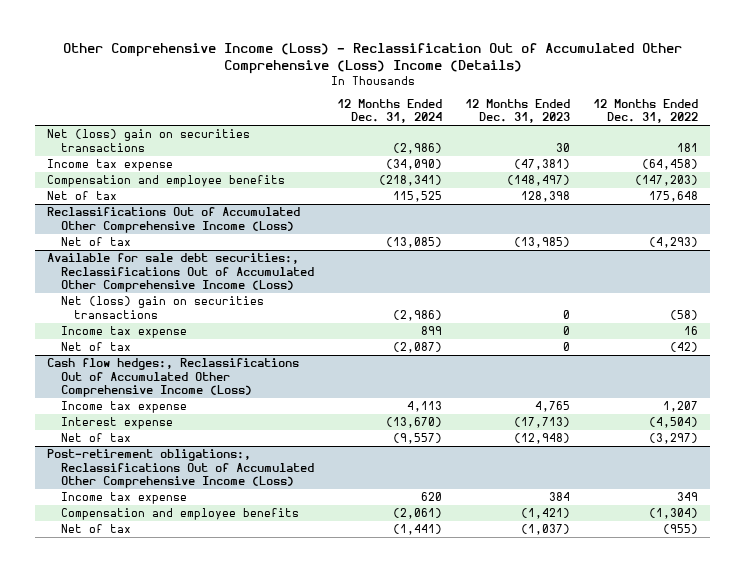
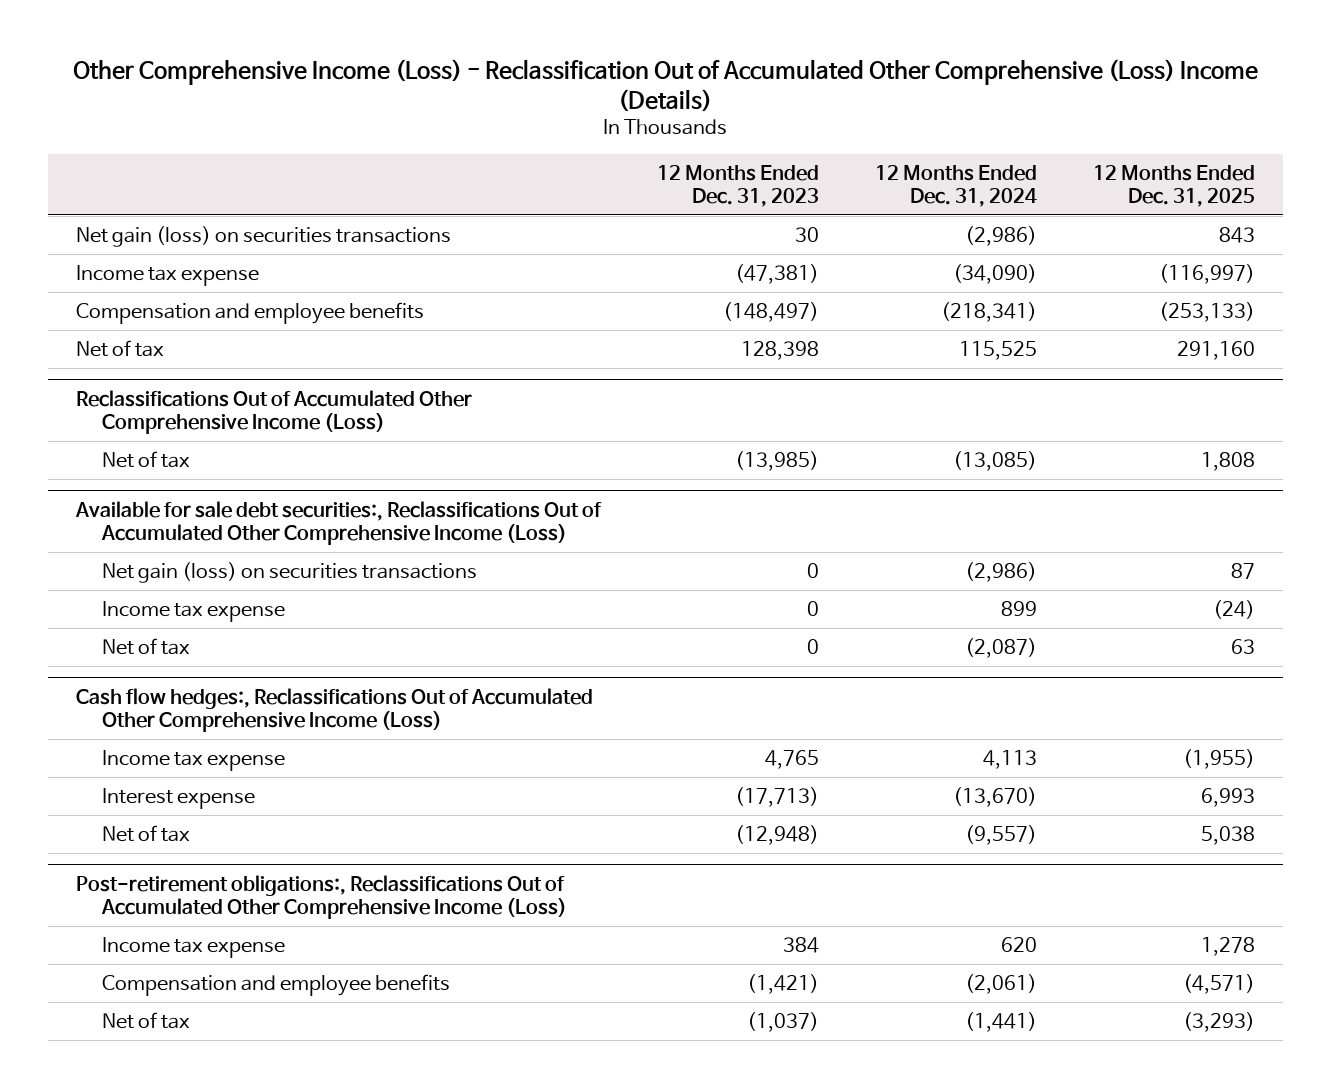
[593,99,699,124] 12 Months Ended Dec. 31, 2022 -> none
none -> [1093,164,1256,207] 12 Months Ended Dec. 31, 2025
[46,129,250,152] Net (loss) gain on securities transactions -> [75,225,451,247] Net gain (loss) on securities transactions
[60,296,264,319] Net (loss) gain on securities transactions -> [102,561,478,583] Net gain (loss) on securities transactions

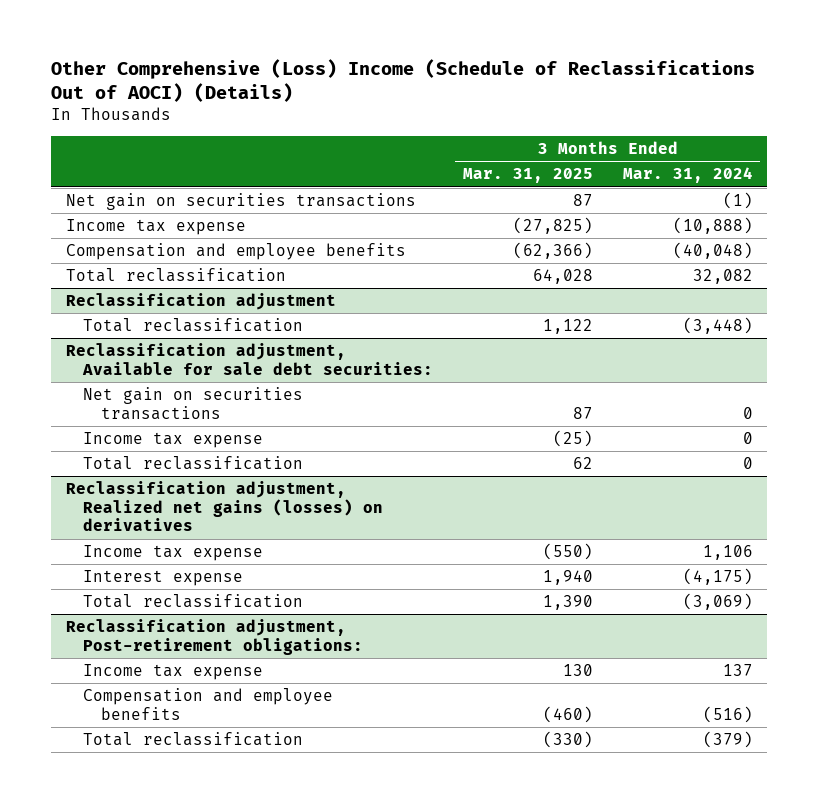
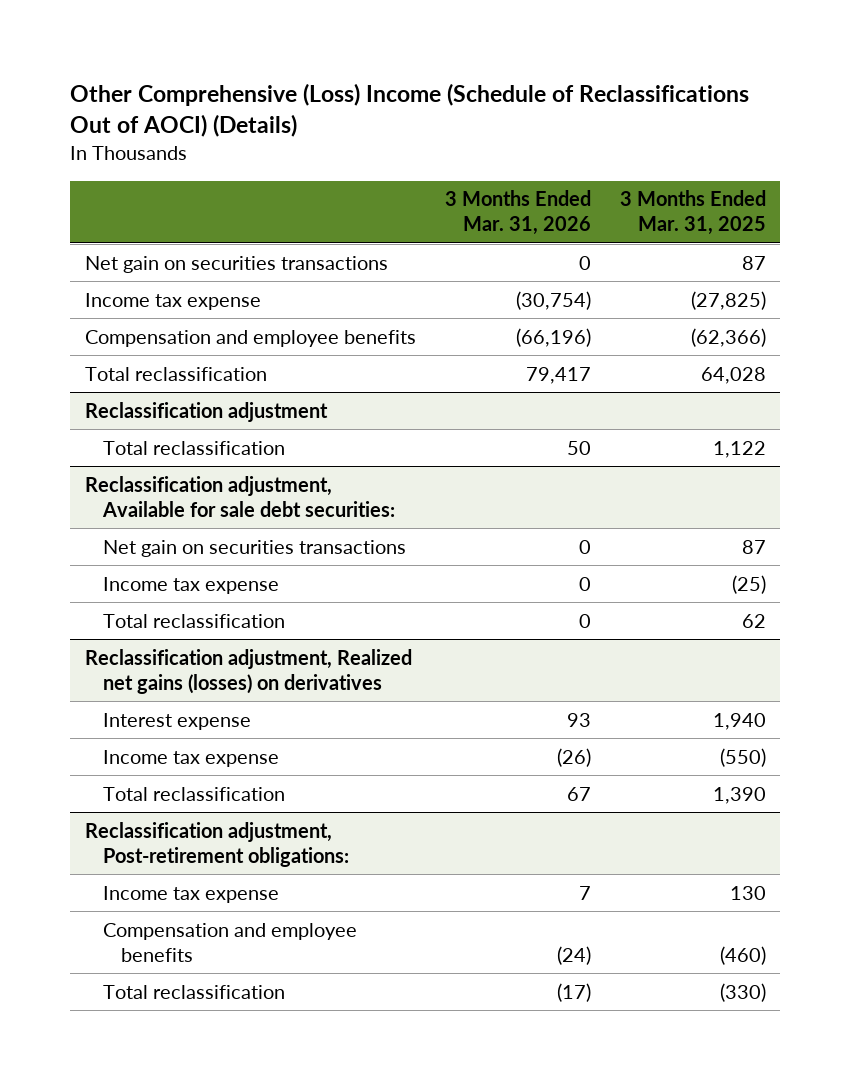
[622,167,753,184] Mar. 31, 2024 -> none
none -> [444,190,591,236] 3 Months Ended Mar. 31, 2026
[83,545,264,562] Income tax expense -> [103,749,280,767] Income tax expense

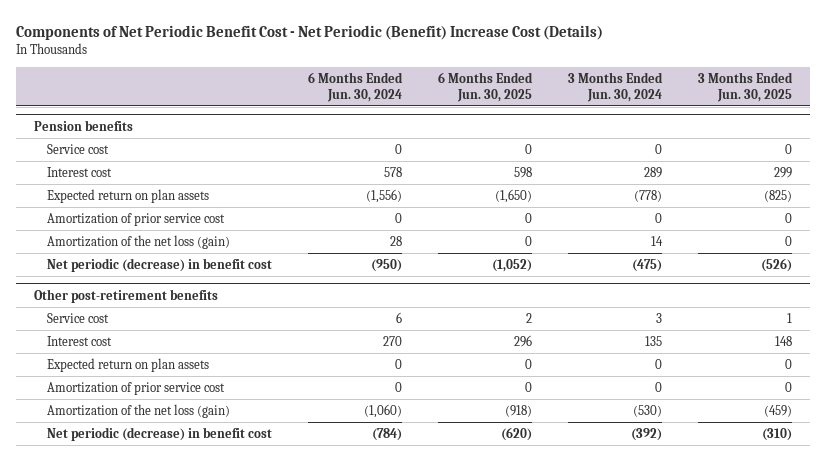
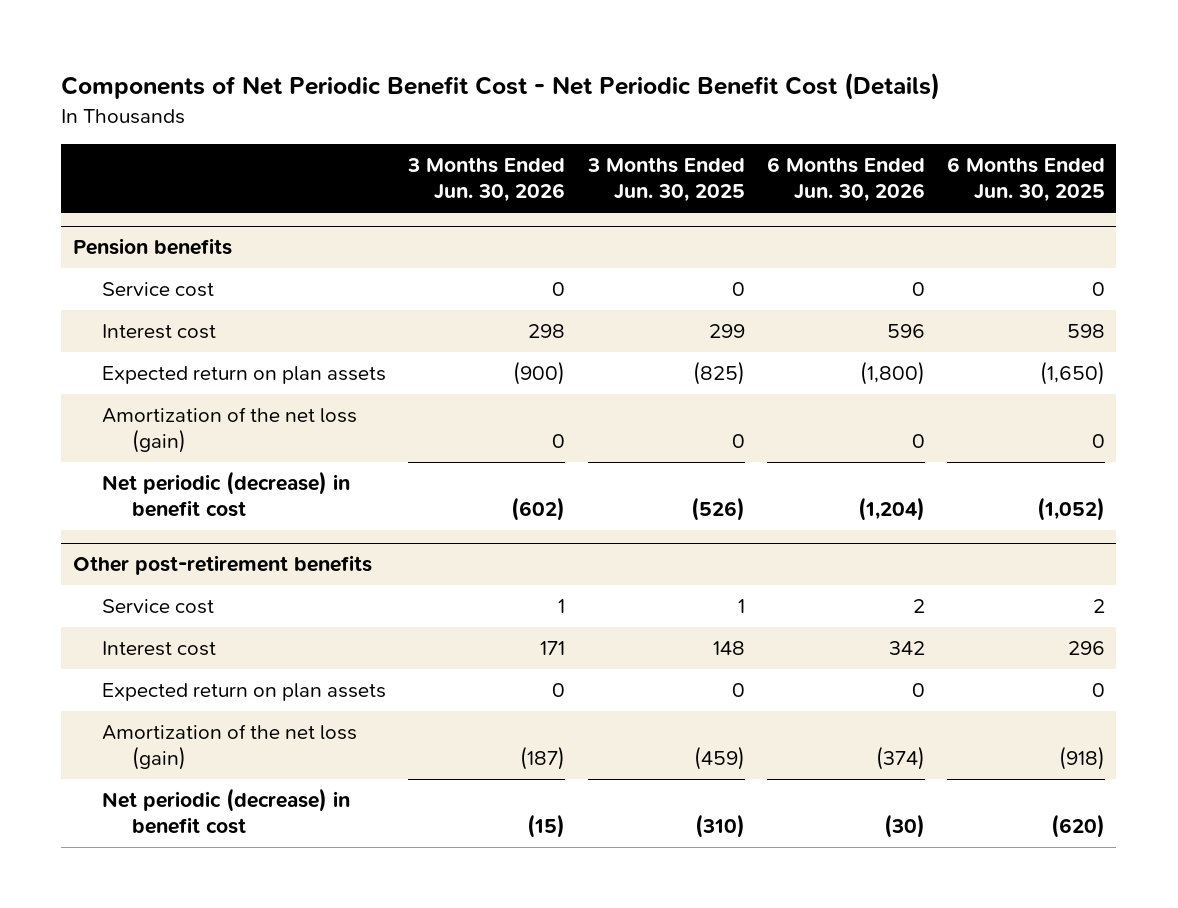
[16,24,604,40] Components of Net Periodic Benefit Cost - Net Periodic (Benefit) Increase Cost (Details) -> [61,72,941,101] Components of Net Periodic Benefit Cost - Net Periodic Benefit Cost (Details)
[308,72,404,102] 6 Months Ended Jun. 30, 2024 -> none
[568,72,664,102] 3 Months Ended Jun. 30, 2024 -> none
none -> [407,157,566,203] 3 Months Ended Jun. 30, 2026
none -> [766,157,925,203] 6 Months Ended Jun. 30, 2026
[47,212,226,226] Amortization of prior service cost -> none
[47,381,226,395] Amortization of prior service cost -> none

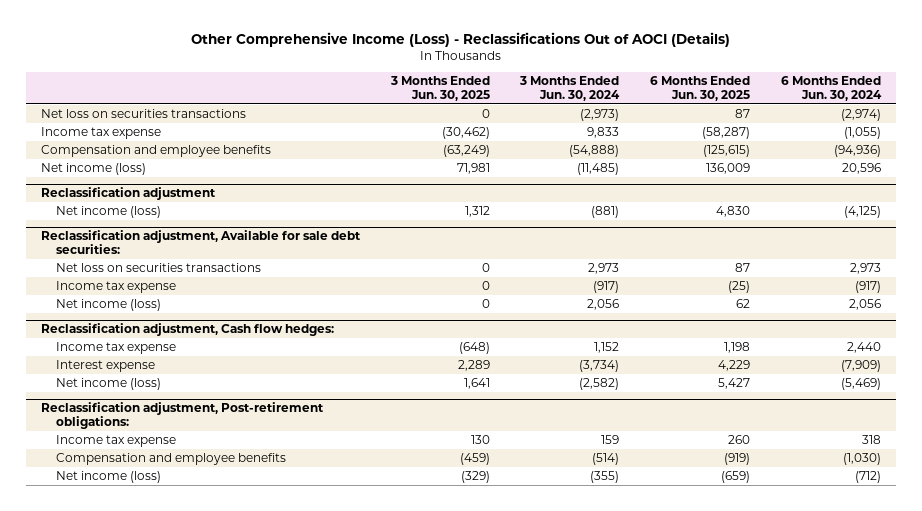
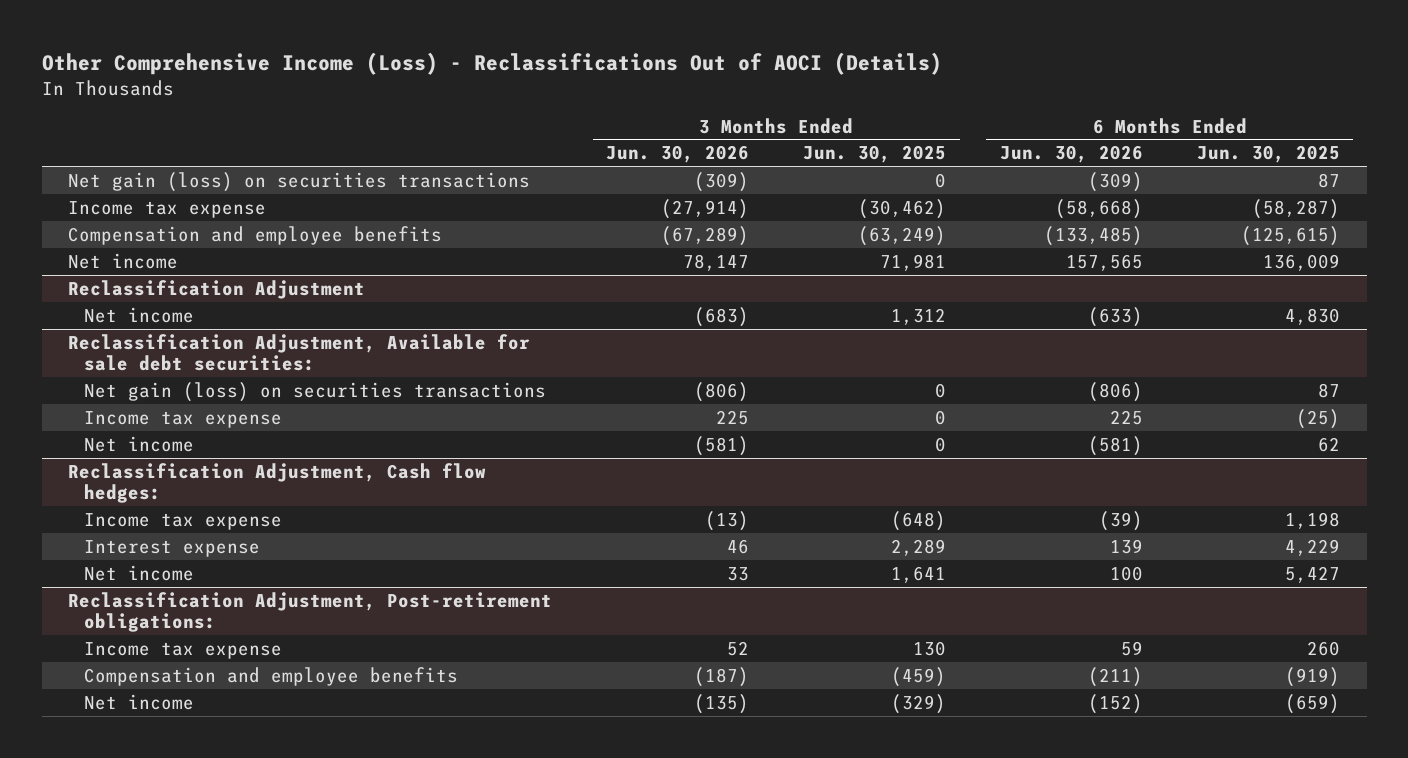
[519,75,621,101] 3 Months Ended Jun. 30, 2024 -> none
[780,75,882,101] 6 Months Ended Jun. 30, 2024 -> none
none -> [606,145,750,164] Jun. 30, 2026
none -> [999,145,1143,164] Jun. 30, 2026
[41,108,247,118] Net loss on securities transactions -> [68,171,531,192] Net gain (loss) on securities transactions
[41,162,147,175] Net income (loss) -> [68,252,179,269] Net income
[41,187,217,201] Reclassification adjustment -> [68,279,366,299] Reclassification Adjustment
[55,205,161,218] Net income (loss) -> [84,306,195,323] Net income
[41,230,362,255] Reclassification adjustment, Available for sale debt securities: -> [68,333,531,371] Reclassification Adjustment, Available for sale debt securities:
[55,262,261,272] Net loss on securities transactions -> [84,381,547,402] Net gain (loss) on securities transactions
[55,298,161,311] Net income (loss) -> [84,435,195,452] Net income
[41,323,335,337] Reclassification adjustment, Cash flow hedges: -> [68,462,487,503] Reclassification Adjustment, Cash flow hedges:
[55,377,161,390] Net income (loss) -> [84,564,195,581] Net income
[41,402,325,430] Reclassification adjustment, Post-retirement obligations: -> [68,591,553,632] Reclassification Adjustment, Post-retirement obligations:
[55,470,161,483] Net income (loss) -> [84,693,195,710] Net income

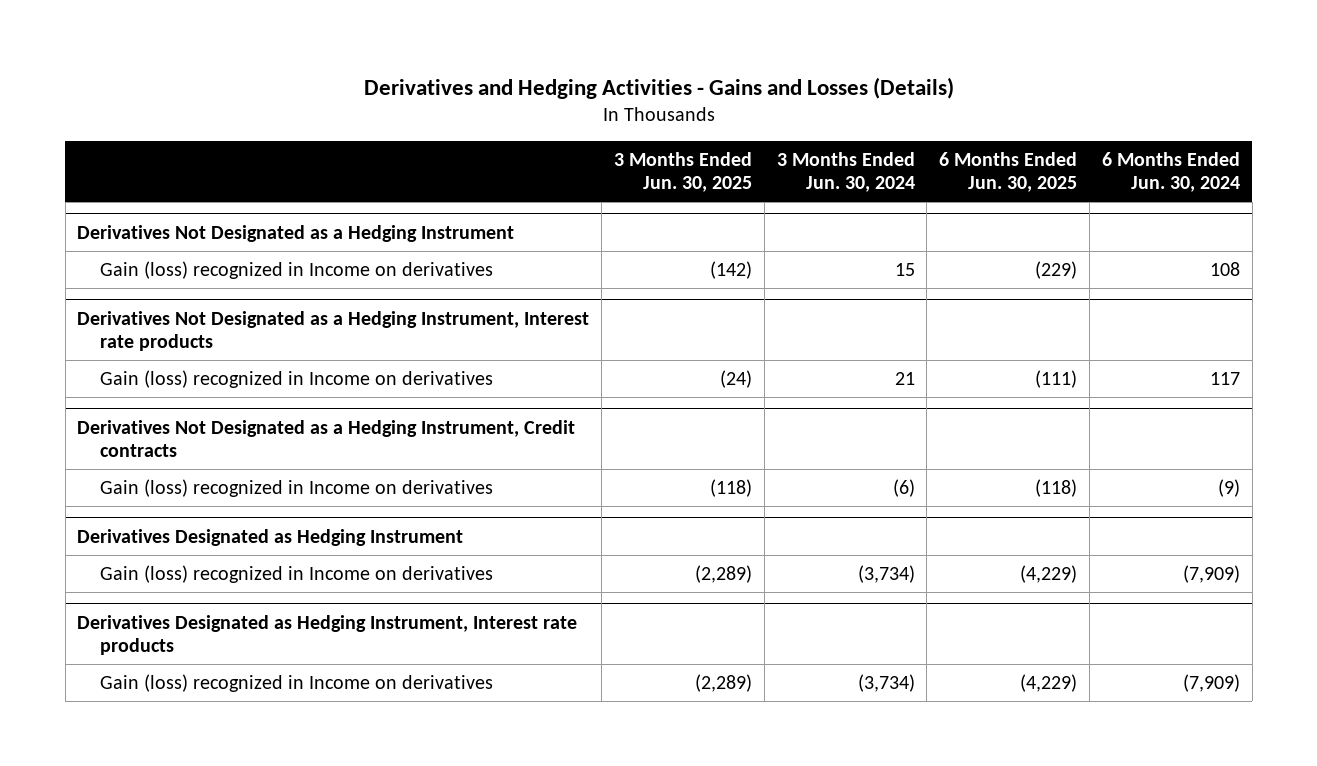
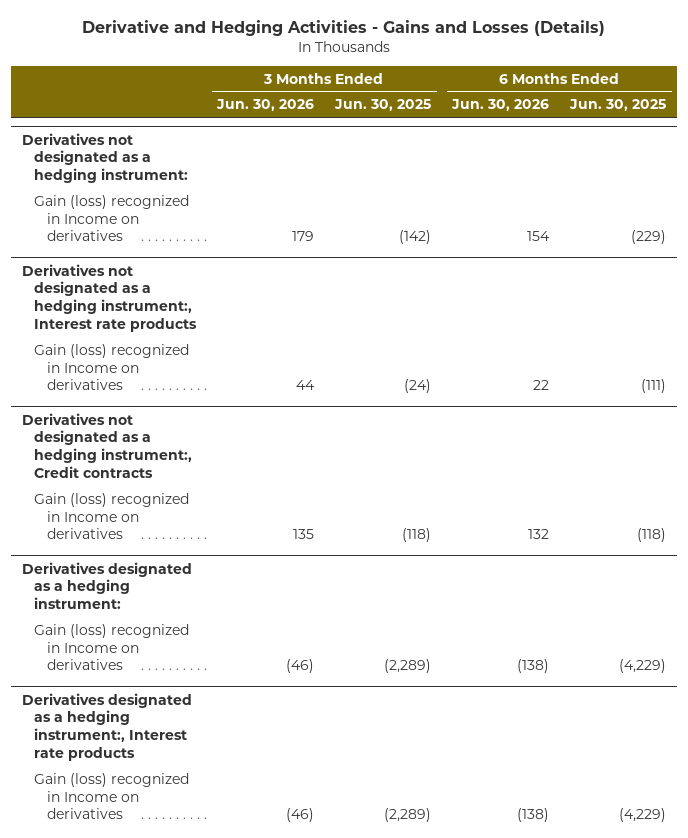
[363,77,954,100] Derivatives and Hedging Activities - Gains and Losses (Details) -> [82,20,606,37] Derivative and Hedging Activities - Gains and Losses (Details)
[776,151,915,193] 3 Months Ended Jun. 30, 2024 -> none
[1101,151,1240,193] 6 Months Ended Jun. 30, 2024 -> none
none -> [216,99,315,112] Jun. 30, 2026
none -> [451,99,550,112] Jun. 30, 2026
[77,224,515,242] Derivatives Not Designated as a Hedging Instrument -> [21,132,189,184] Derivatives not designated as a hedging instrument:
[77,310,590,352] Derivatives Not Designated as a Hedging Instrument, Interest rate products -> [21,263,198,333] Derivatives not designated as a hedging instrument:, Interest rate products
[77,419,576,458] Derivatives Not Designated as a Hedging Instrument, Credit contracts -> [21,412,193,479] Derivatives not designated as a hedging instrument:, Credit contracts
[77,528,464,546] Derivatives Designated as Hedging Instrument -> [21,561,192,610] Derivatives designated as a hedging instrument:
[77,614,578,656] Derivatives Designated as Hedging Instrument, Interest rate products -> [21,692,192,762] Derivatives designated as a hedging instrument:, Interest rate products

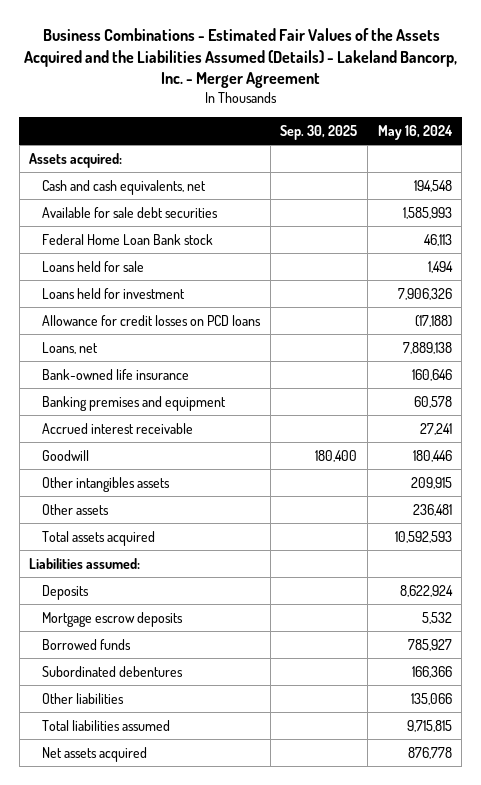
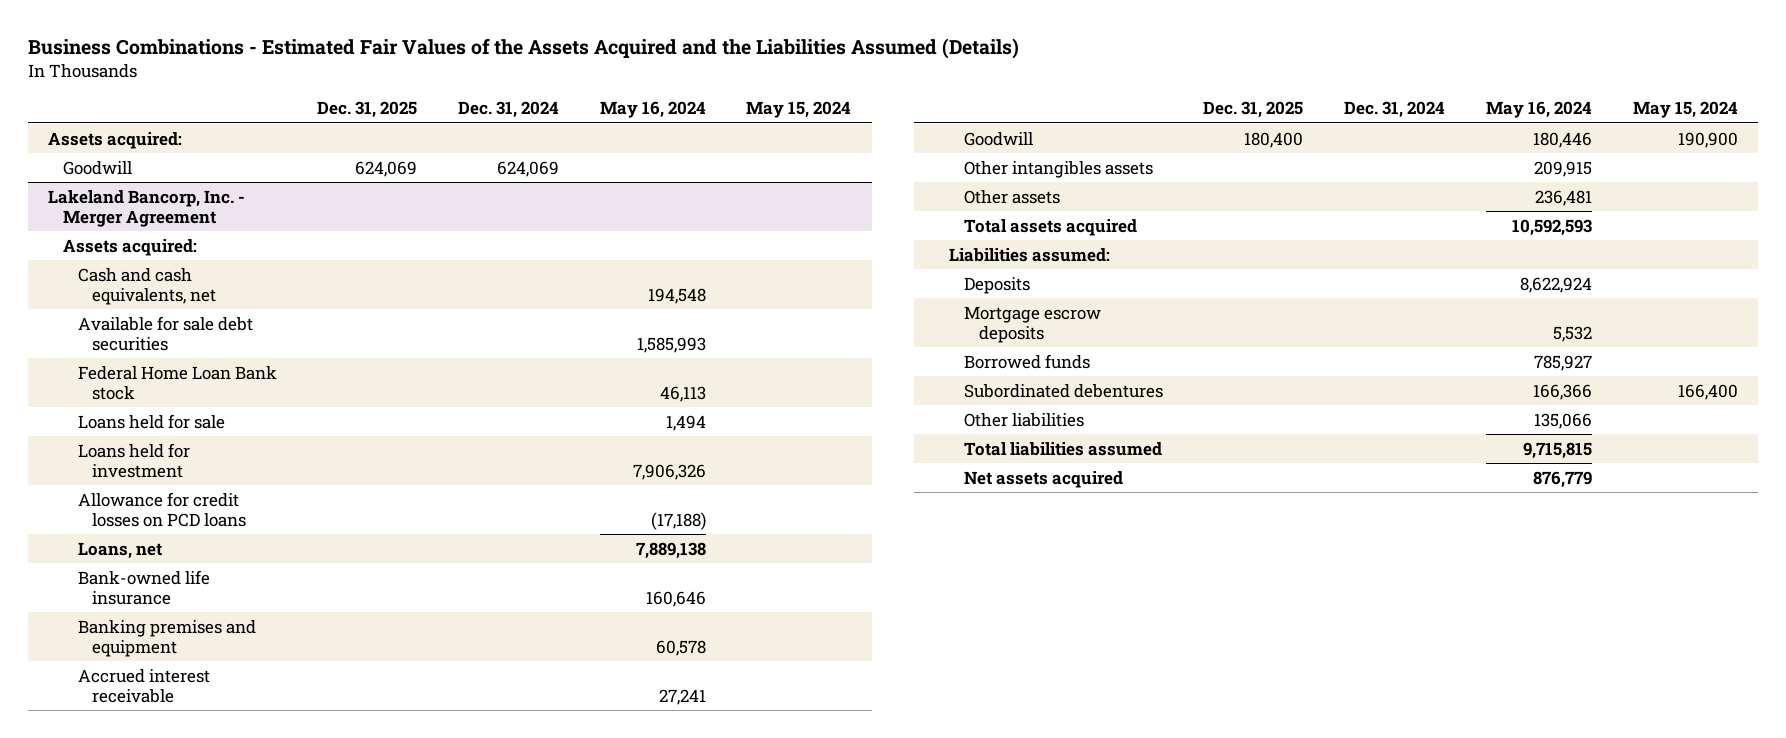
[23,27,457,89] Business Combinations - Estimated Fair Values of the Assets Acquired and the Liabilities Assumed (Details) - Lakeland Bancorp, Inc. - Merger Agreement -> [27,37,1019,59] Business Combinations - Estimated Fair Values of the Assets Acquired and the Liabilities Assumed (Details)
[280,125,358,141] Sep. 30, 2025 -> none
none -> [317,101,418,119] Dec. 31, 2025
none -> [458,101,560,119] Dec. 31, 2024
none -> [746,101,852,119] May 15, 2024
none -> [62,160,132,175] Goodwill
none -> [48,189,246,227] Lakeland Bancorp, Inc. - Merger Agreement
none -> [62,238,197,256] Assets acquired:
[407,746,452,759] 876,778 -> [1532,470,1592,488] 876,779

